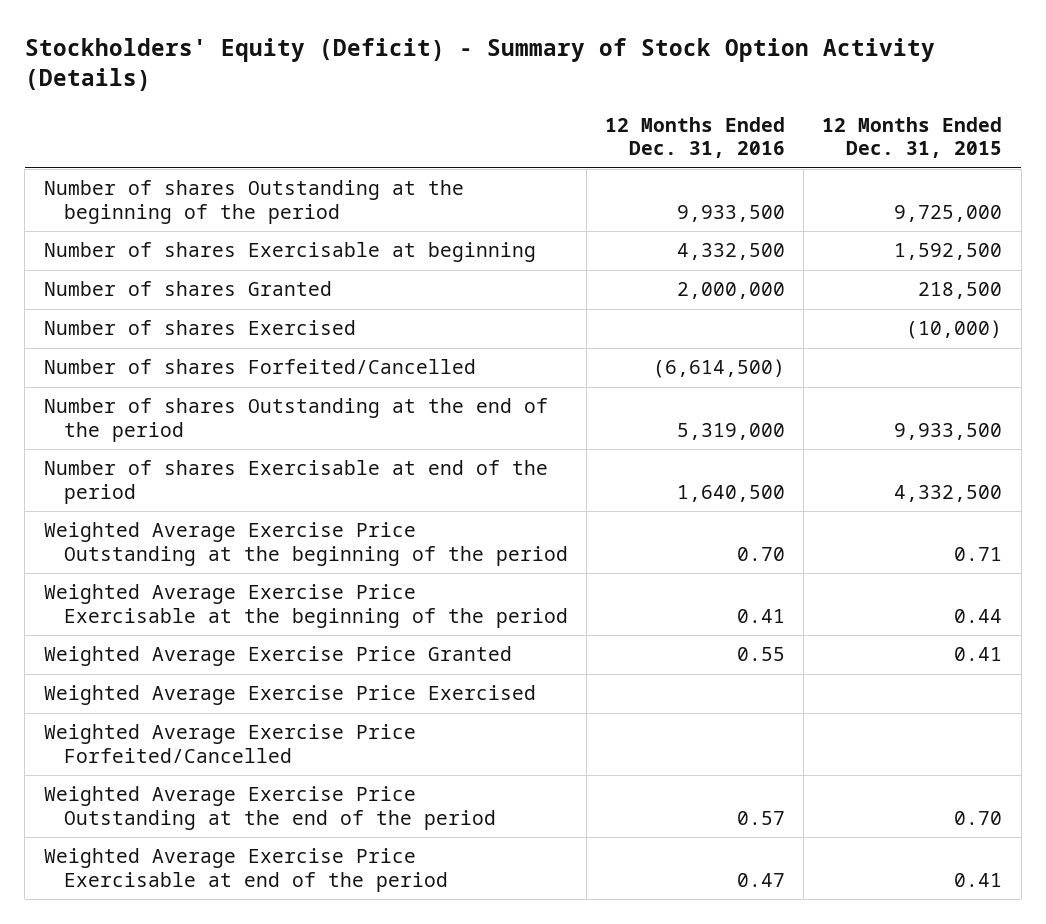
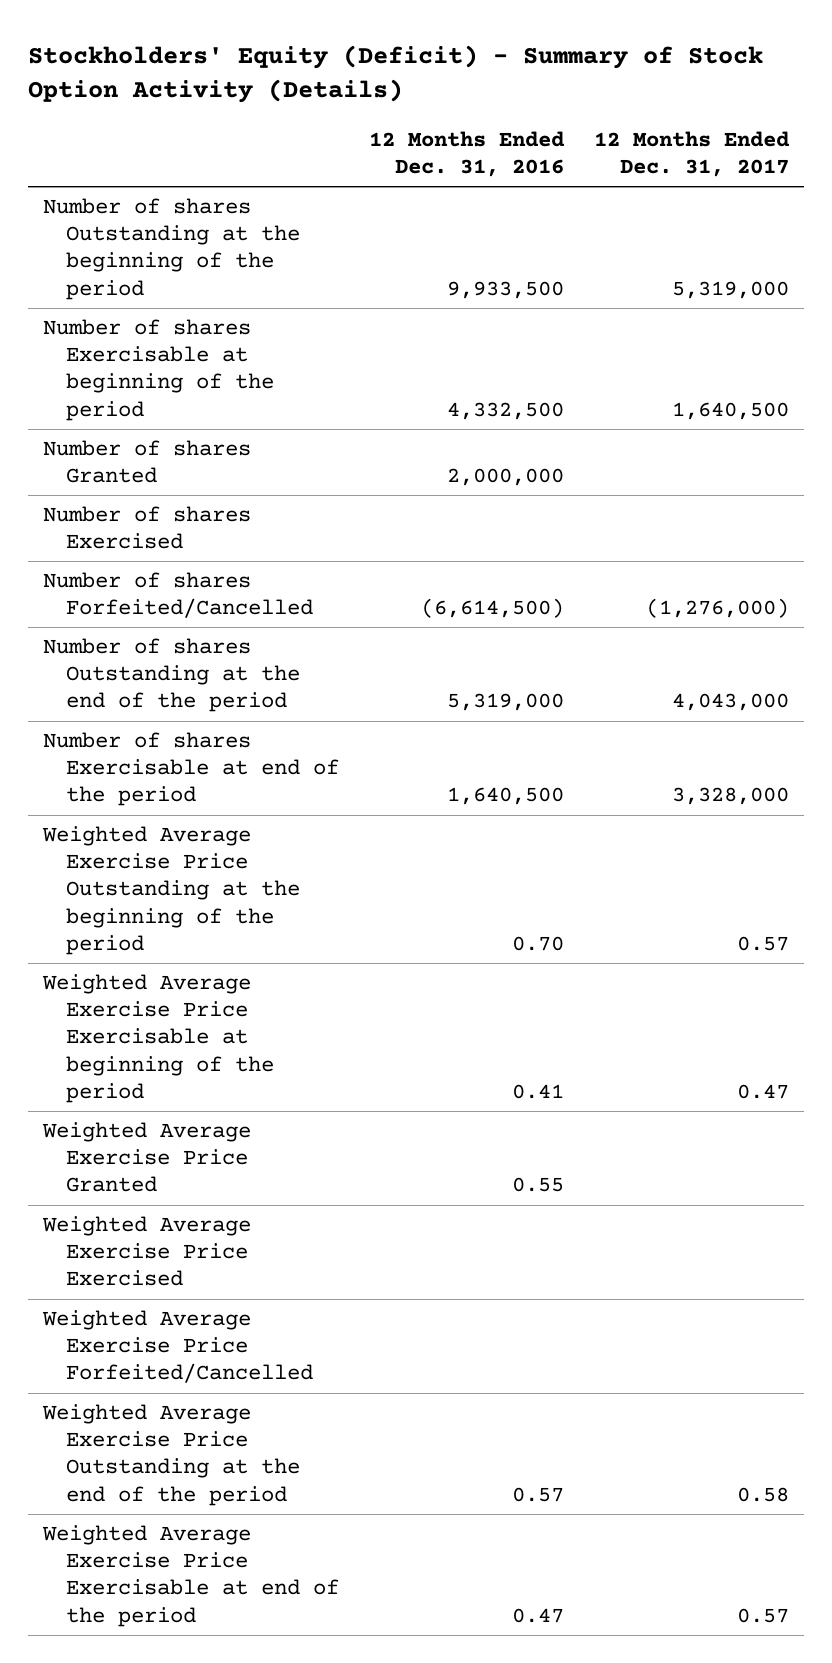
[822,117,1003,159] 12 Months Ended Dec. 31, 2015 -> none
none -> [593,130,790,177] 12 Months Ended Dec. 31, 2017
[43,242,536,263] Number of shares Exercisable at beginning -> [42,319,274,421] Number of shares Exercisable at beginning of the period
[43,584,569,628] Weighted Average Exercise Price Exercisable at the beginning of the period -> [41,974,274,1103] Weighted Average Exercise Price Exercisable at beginning of the period

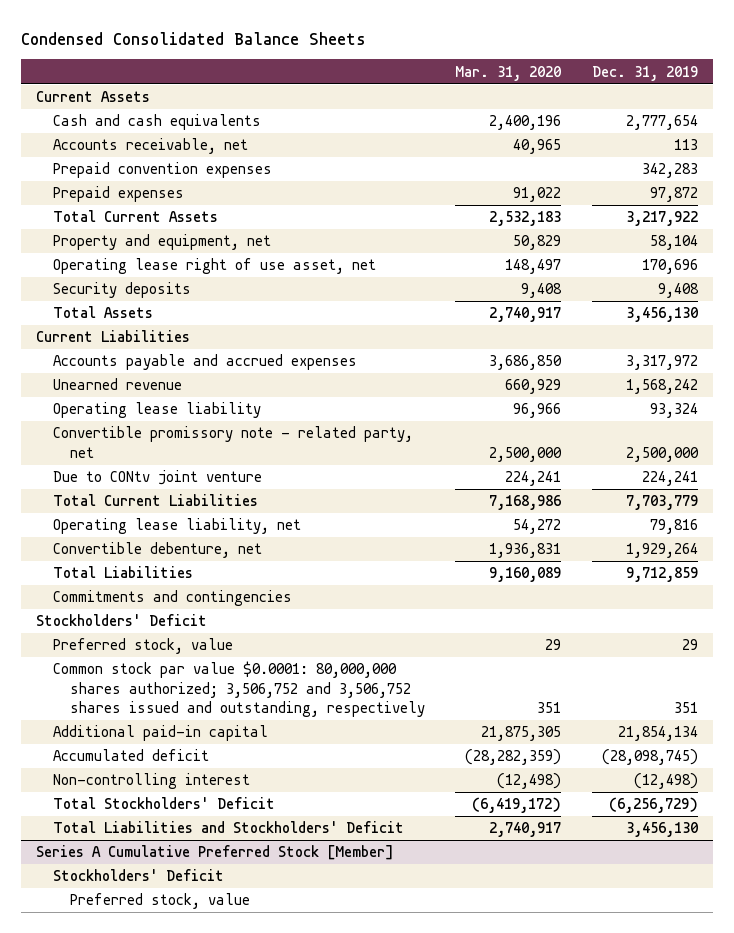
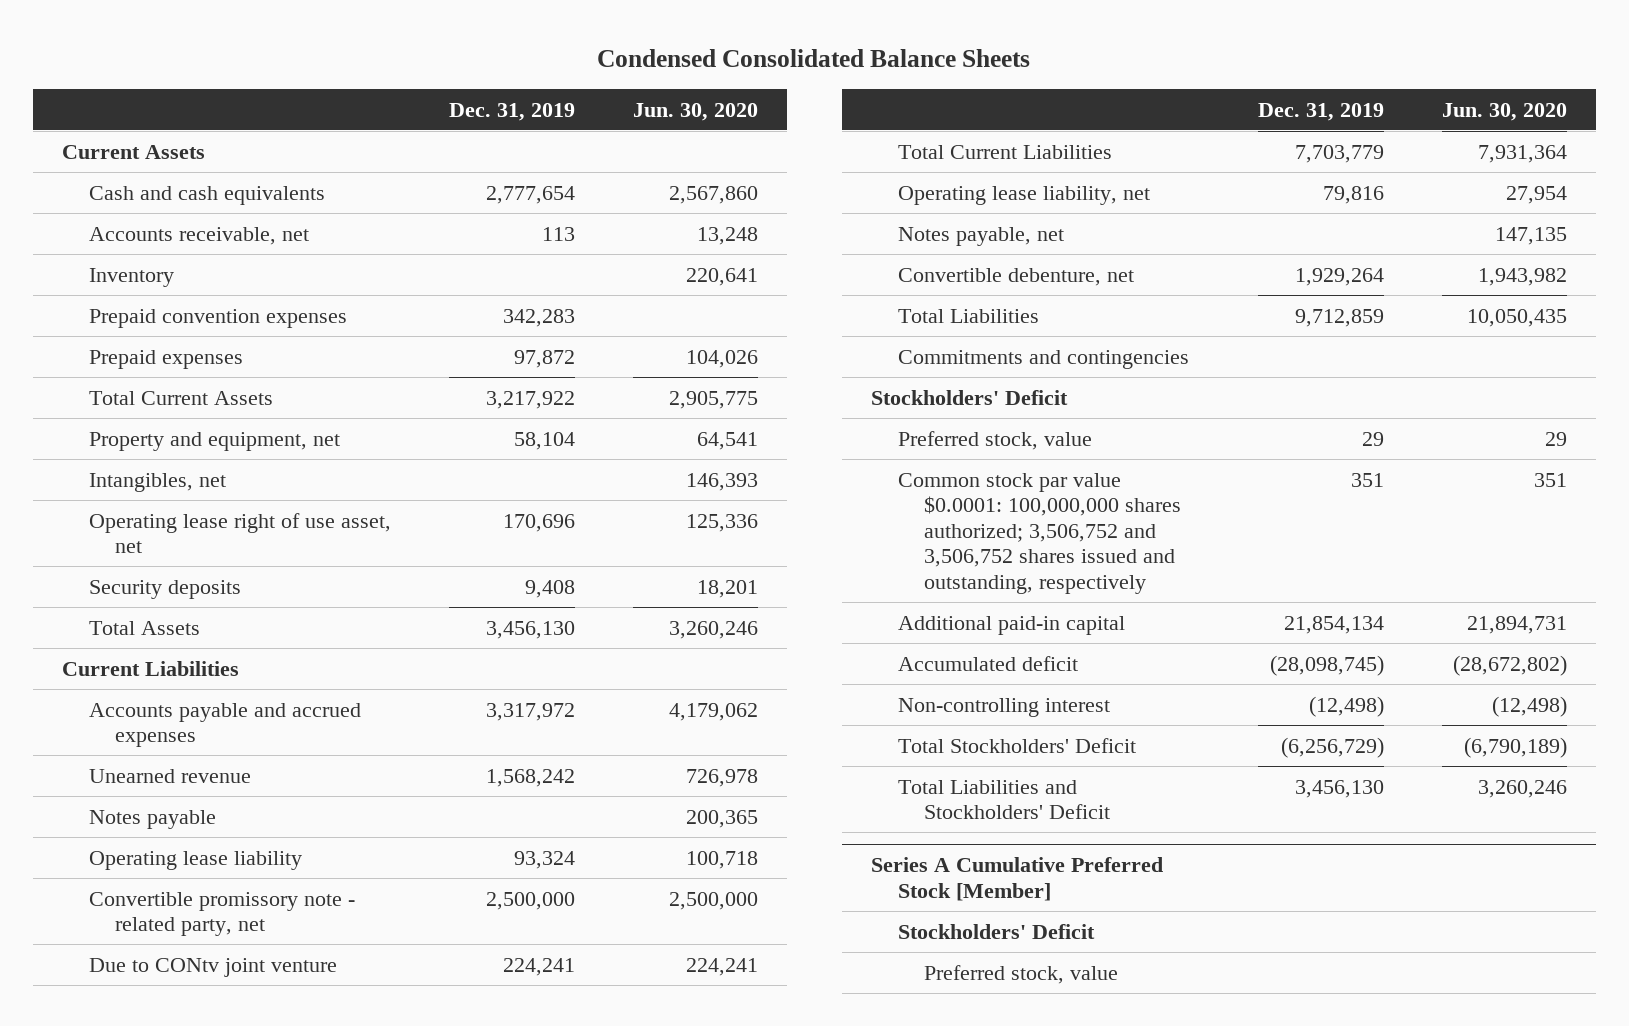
[455,65,562,81] Mar. 31, 2020 -> none
none -> [632,102,758,121] Jun. 30, 2020
none -> [88,267,174,287] Inventory
none -> [88,472,226,492] Intangibles, net
none -> [88,809,216,829] Notes payable
none -> [897,226,1064,246] Notes payable, net
[53,661,426,718] Common stock par value $0.0001: 80,000,000 shares authorized; 3,506,752 and 3,506,752 shares issued and outstanding, respectively -> [897,472,1182,594] Common stock par value $0.0001: 100,000,000 shares authorized; 3,506,752 and 3,506,752 shares issued and outstanding, respectively

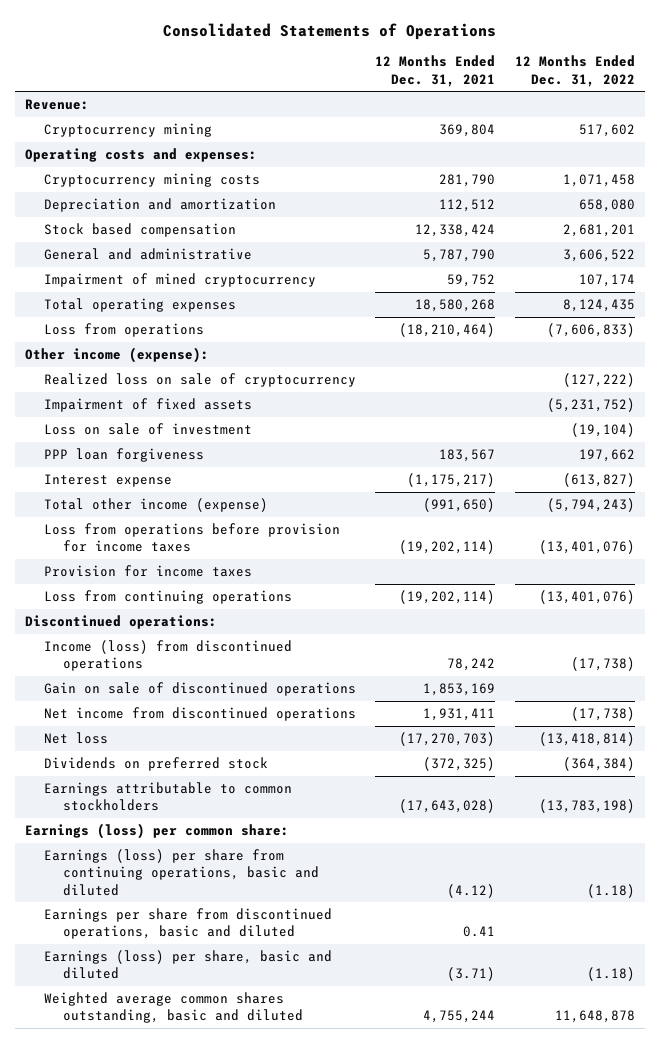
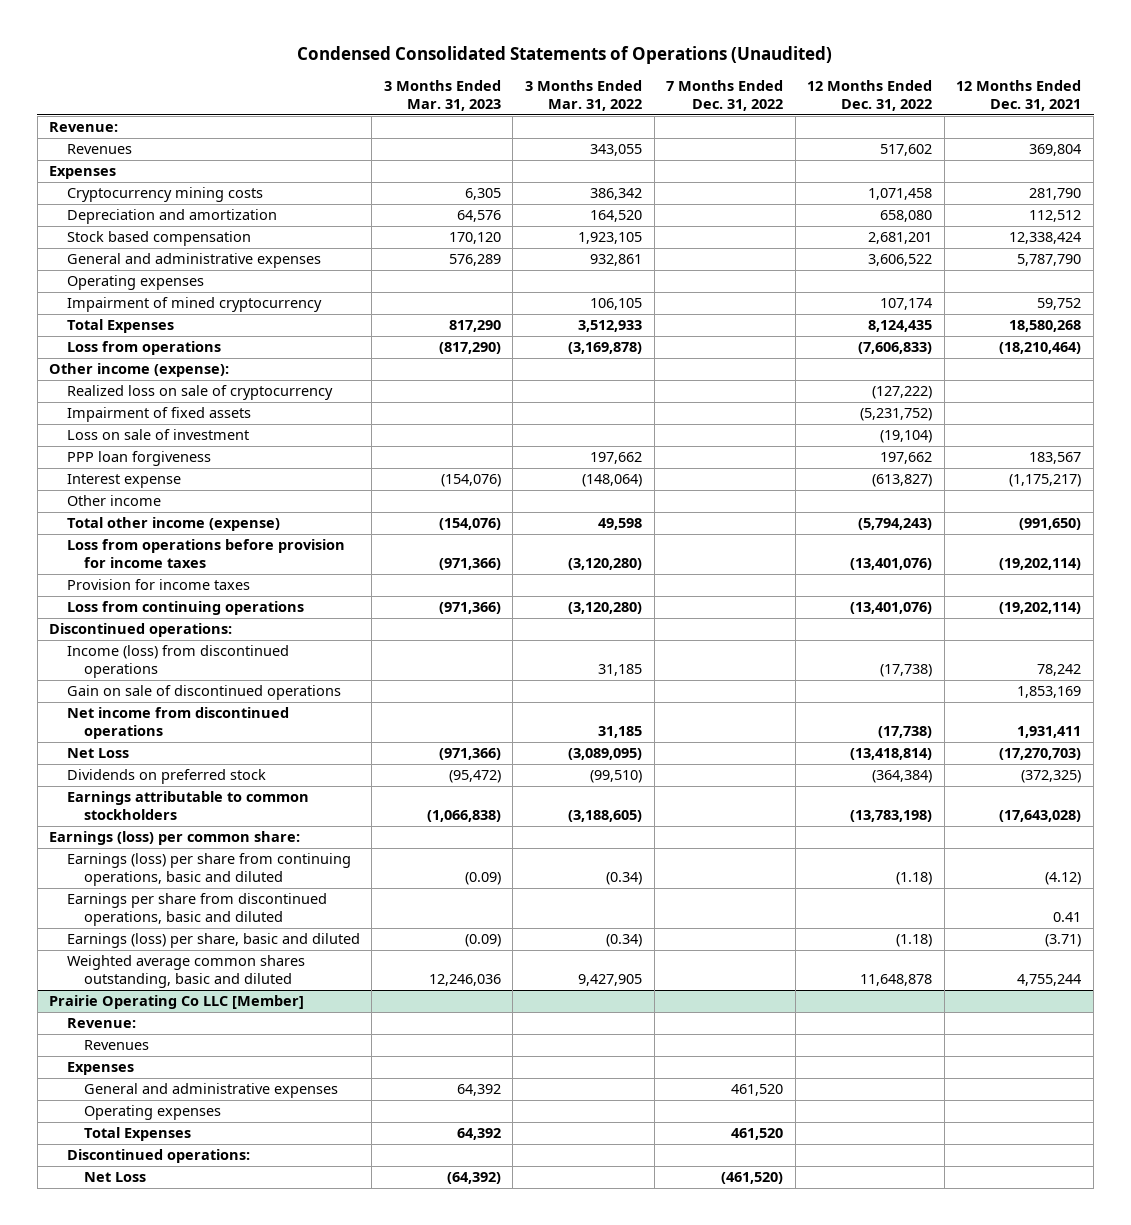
[162,22,496,40] Consolidated Statements of Operations -> [297,46,833,65] Condensed Consolidated Statements of Operations (Unaudited)
none -> [383,79,501,112] 3 Months Ended Mar. 31, 2023
none -> [524,79,642,112] 3 Months Ended Mar. 31, 2022
none -> [666,79,784,112] 7 Months Ended Dec. 31, 2022
[43,123,212,138] Cryptocurrency mining -> [66,144,132,155] Revenues
[24,148,257,163] Operating costs and expenses: -> [49,166,117,180] Expenses
[43,248,252,261] General and administrative -> [66,253,321,269] General and administrative expenses
none -> [66,275,204,291] Operating expenses
[43,298,236,313] Total operating expenses -> [66,319,174,334] Total Expenses
none -> [66,495,161,507] Other income
[43,732,108,745] Net loss -> [66,748,129,759] Net Loss
none -> [49,995,305,1010] Prairie Operating Co LLC [Member]
none -> [66,1018,136,1029] Revenue:
none -> [83,1040,149,1051] Revenues
none -> [66,1062,134,1076] Expenses
none -> [83,1083,338,1099] General and administrative expenses
none -> [83,1105,221,1121] Operating expenses
none -> [83,1127,191,1142] Total Expenses
none -> [66,1149,250,1164] Discontinued operations:
none -> [83,1172,146,1183] Net Loss

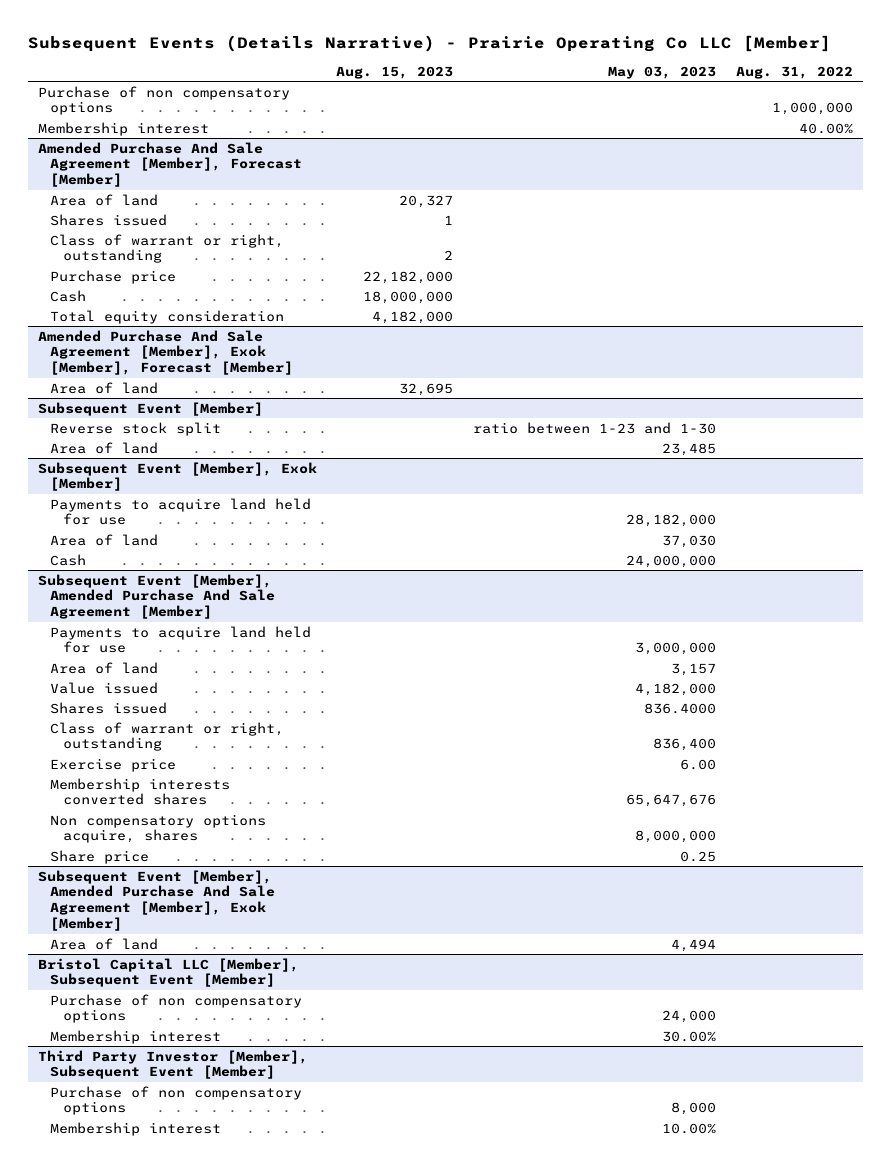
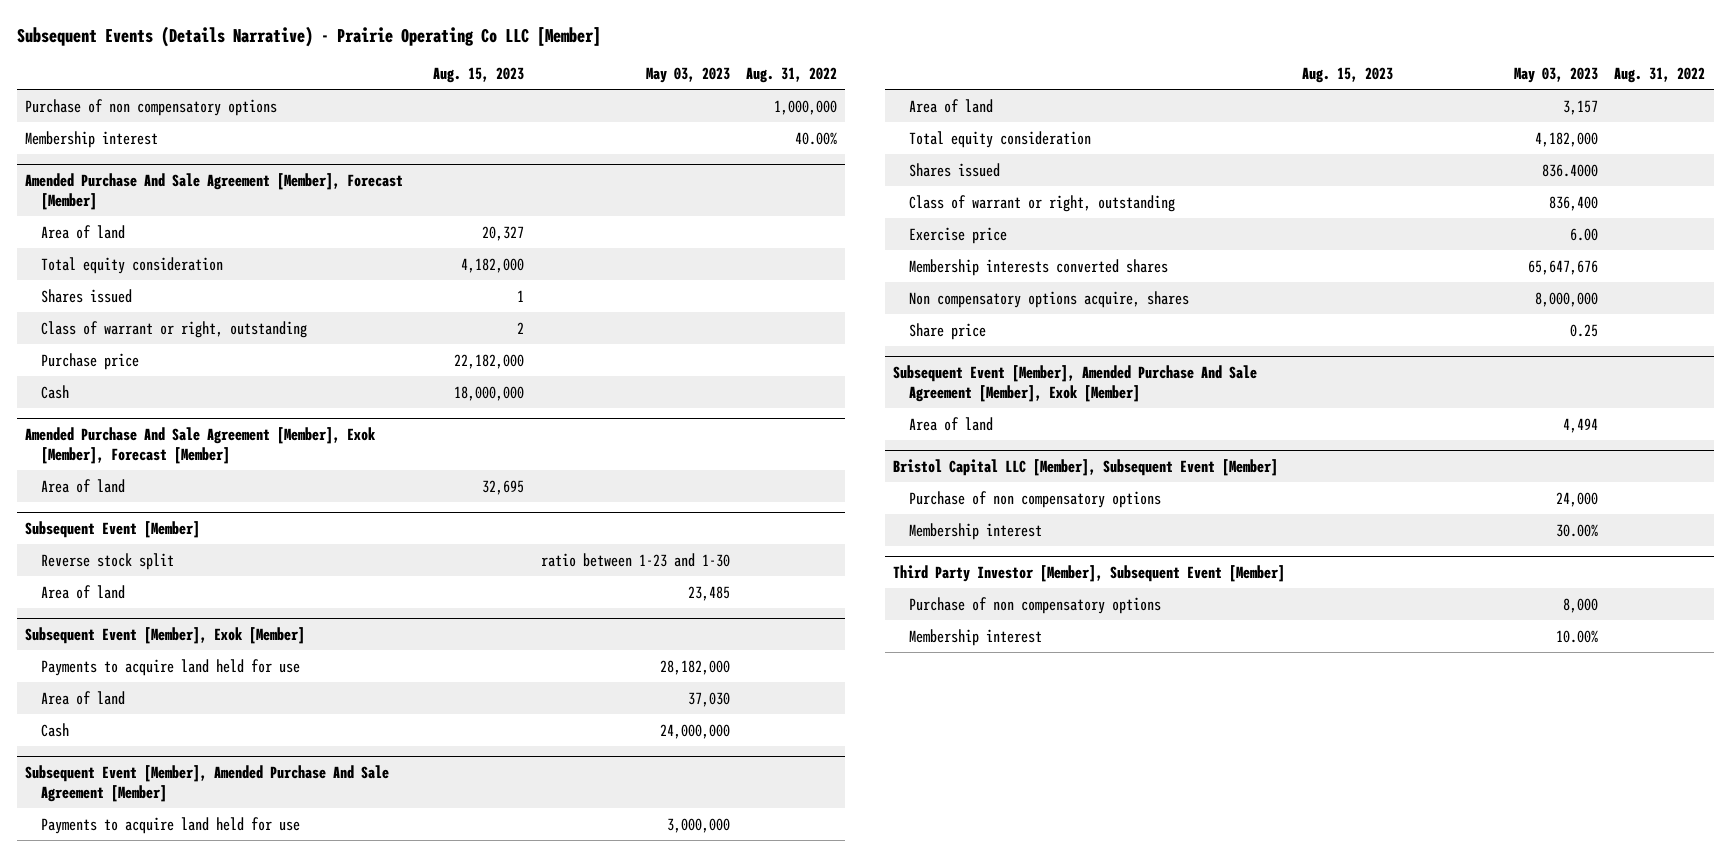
[50,309,285,324] Total equity consideration -> [40,256,223,274] Total equity consideration
[50,681,159,694] Value issued -> [908,130,1091,148] Total equity consideration

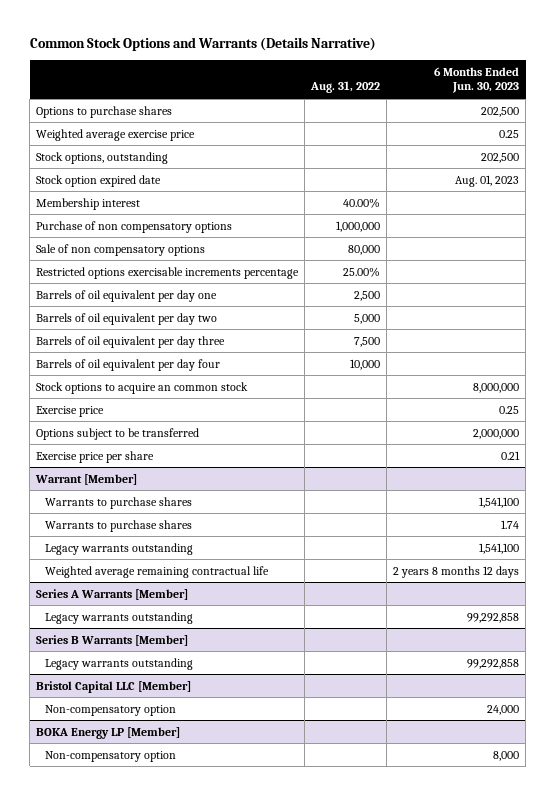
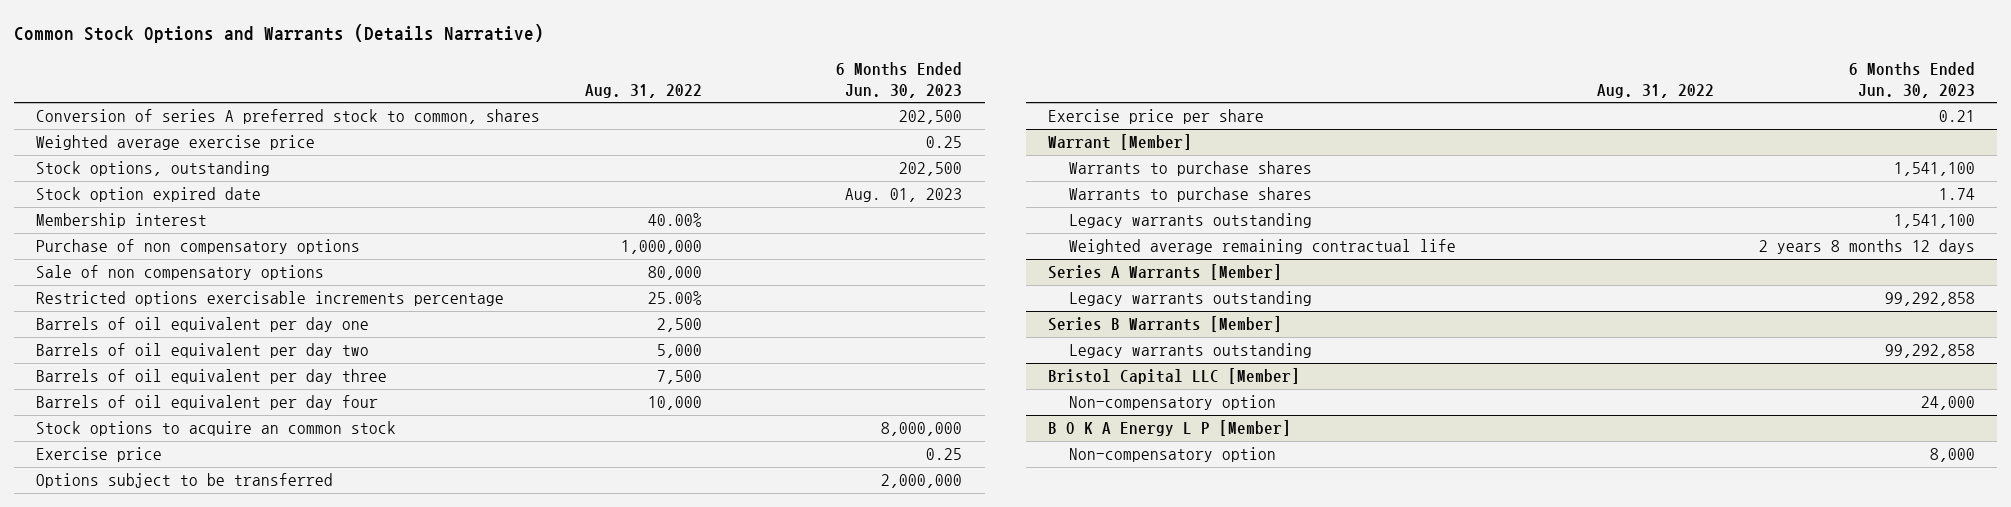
[36,105,173,118] Options to purchase shares -> [35,109,540,125] Conversion of series A preferred stock to common, shares
[36,726,181,739] BOKA Energy LP [Member] -> [1048,420,1292,437] B O K A Energy L P [Member]

